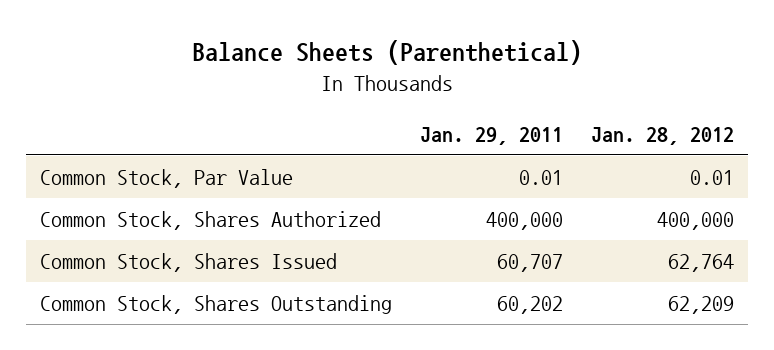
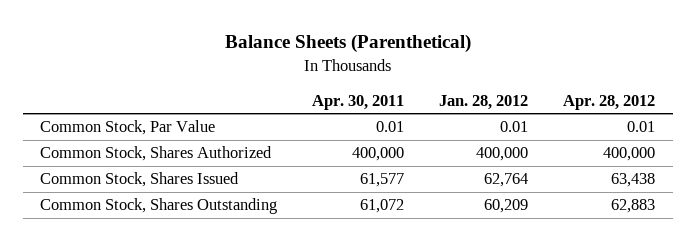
[419,126,563,145] Jan. 29, 2011 -> none
none -> [312,94,405,110] Apr. 30, 2011
none -> [563,94,656,110] Apr. 28, 2012
[667,296,734,315] 62,209 -> [484,199,529,214] 60,209

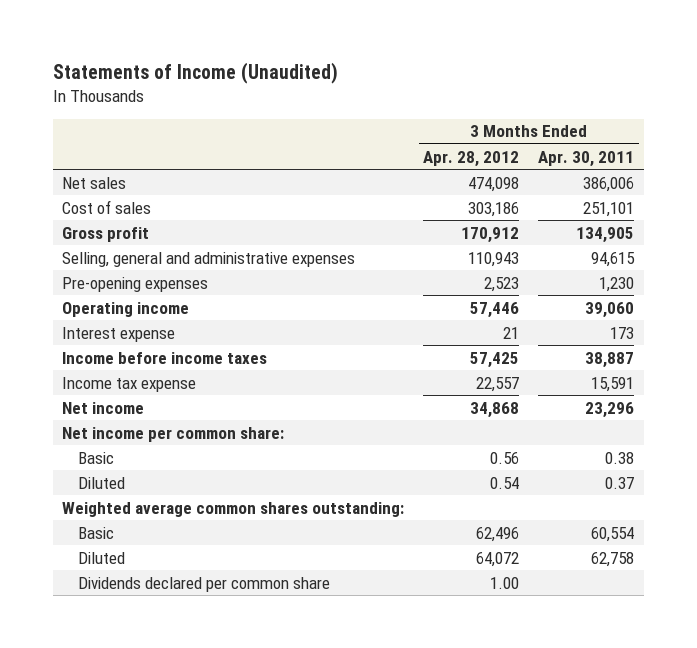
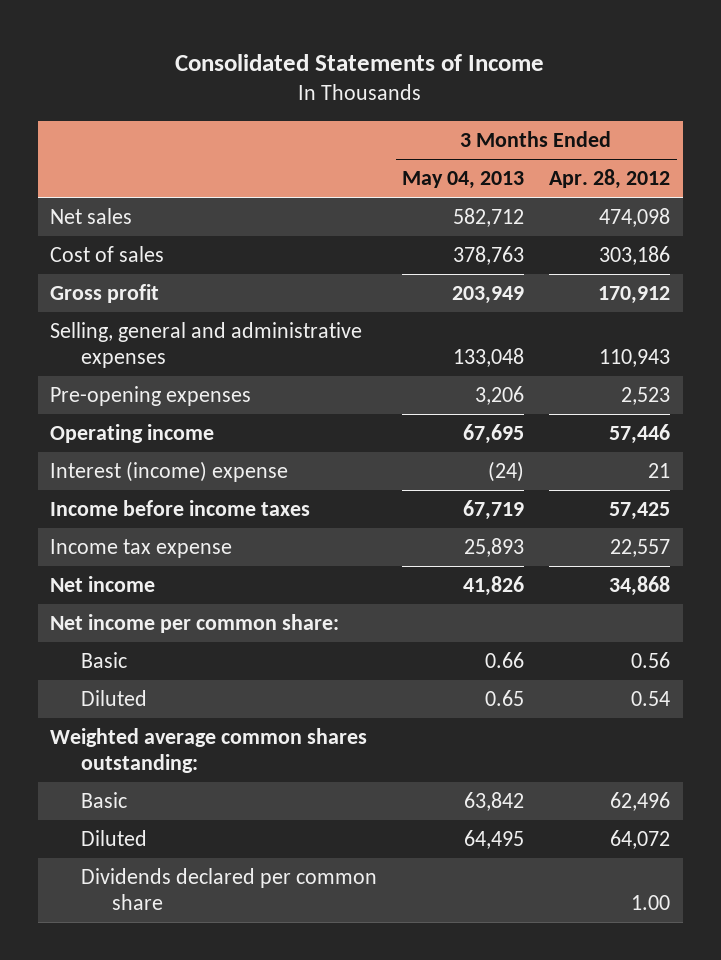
[52,62,338,85] Statements of Income (Unaudited) -> [175,53,545,71] Consolidated Statements of Income
[538,150,635,167] Apr. 30, 2011 -> none
none -> [402,171,525,190] May 04, 2013
[62,326,176,342] Interest expense -> [50,460,289,482] Interest (income) expense

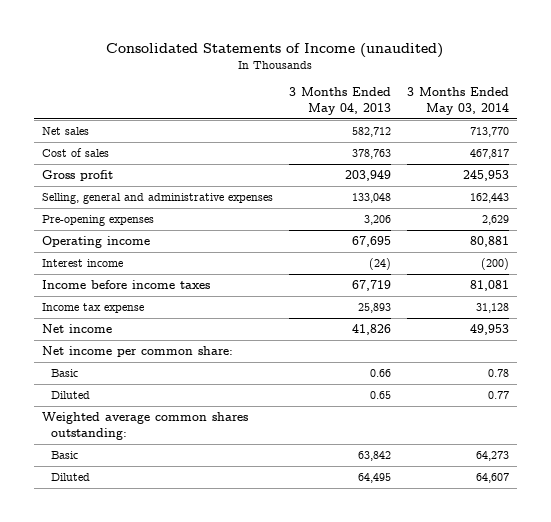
[175,53,545,71] Consolidated Statements of Income -> [106,42,444,58] Consolidated Statements of Income (unaudited)
[549,169,671,190] Apr. 28, 2012 -> none
none -> [406,87,509,116] 3 Months Ended May 03, 2014
[50,460,289,482] Interest (income) expense -> [41,259,123,268] Interest income
[81,867,378,911] Dividends declared per common share -> none

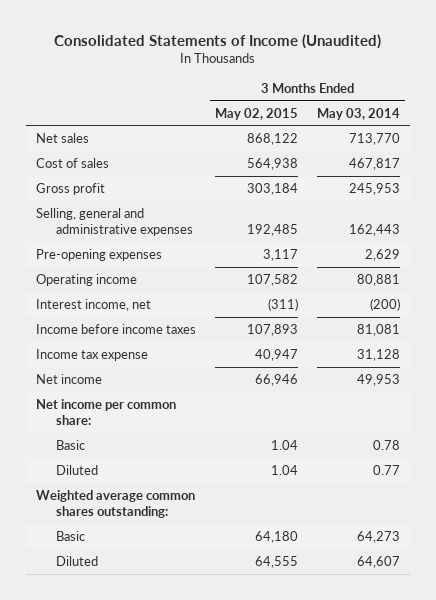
[106,42,444,58] Consolidated Statements of Income (unaudited) -> [53,33,381,49] Consolidated Statements of Income (Unaudited)
[288,87,391,116] 3 Months Ended May 04, 2013 -> none
none -> [214,107,298,120] May 02, 2015
[41,259,123,268] Interest income -> [35,299,151,312] Interest income, net

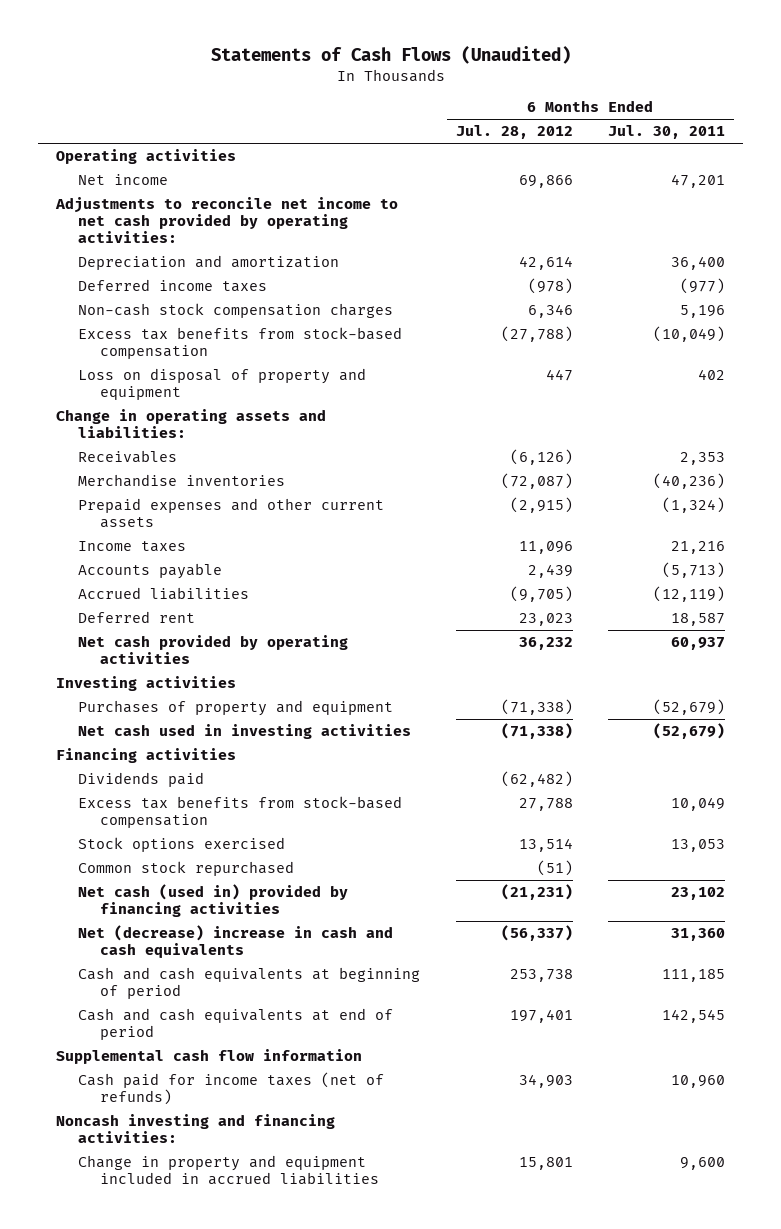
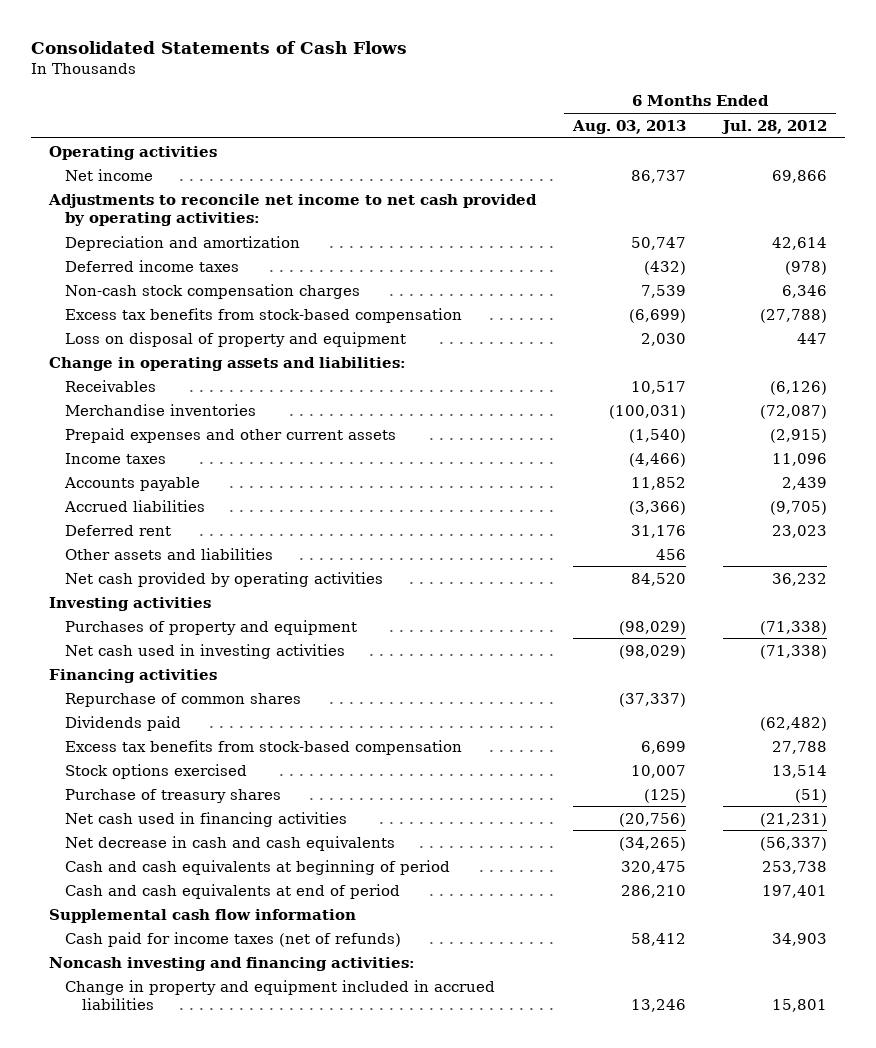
[210,46,571,65] Statements of Cash Flows (Unaudited) -> [30,40,407,54] Consolidated Statements of Cash Flows
[608,125,726,140] Jul. 30, 2011 -> none
none -> [571,119,686,134] Aug. 03, 2013
none -> [65,547,274,560] Other assets and liabilities
none -> [65,692,302,707] Repurchase of common shares
[77,861,294,877] Common stock repurchased -> none
none -> [65,788,282,803] Purchase of treasury shares
[77,884,348,917] Net cash (used in) provided by financing activities -> [65,811,348,827] Net cash used in financing activities
[77,925,393,958] Net (decrease) increase in cash and cash equivalents -> [65,835,396,851] Net decrease in cash and cash equivalents

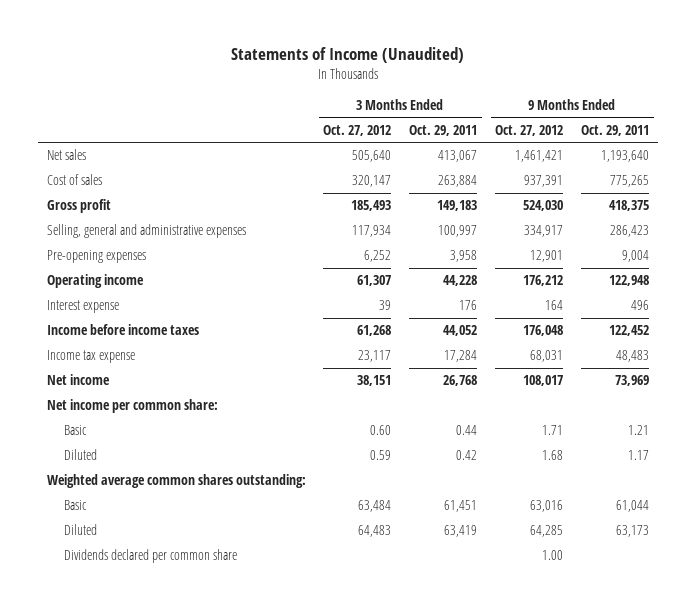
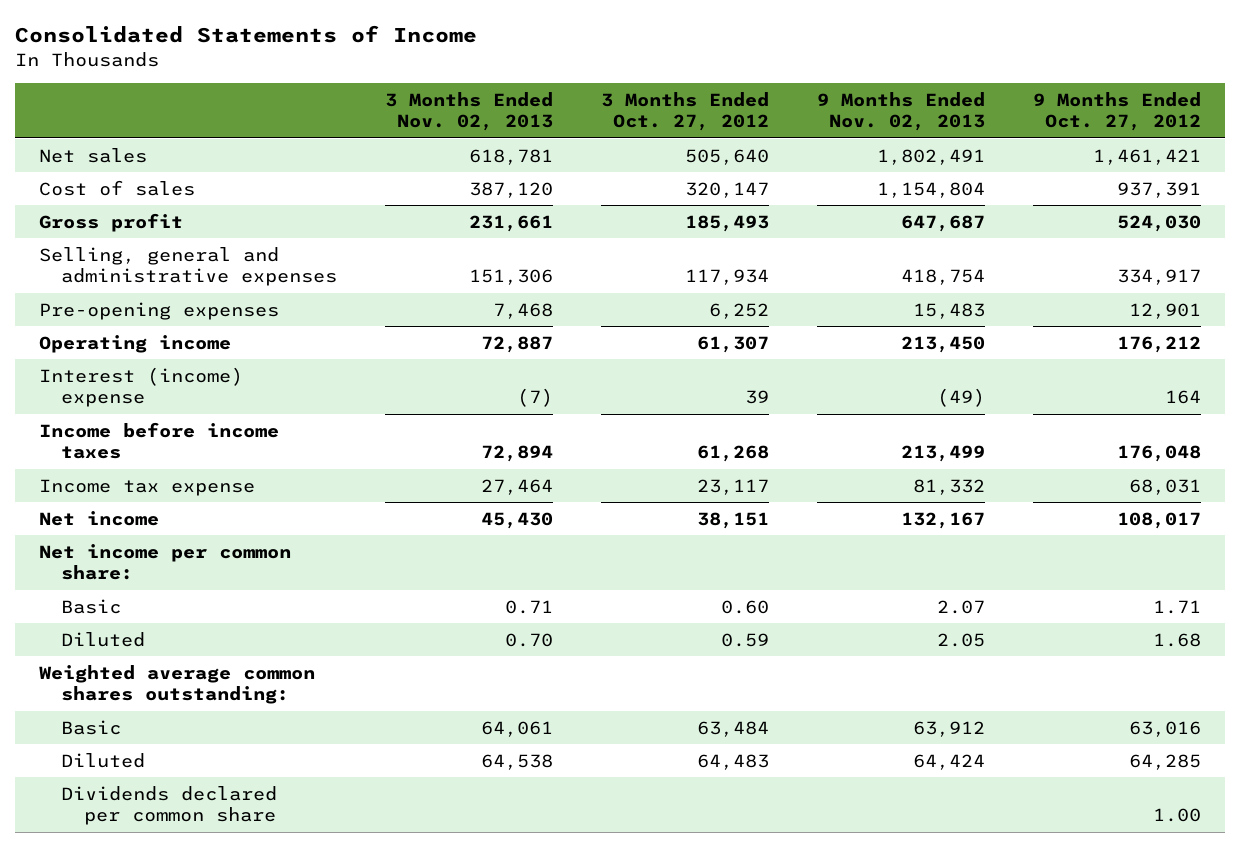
[230,46,464,63] Statements of Income (Unaudited) -> [15,25,478,44] Consolidated Statements of Income
[409,124,478,136] Oct. 29, 2011 -> none
[581,124,650,136] Oct. 29, 2011 -> none
none -> [385,91,554,132] 3 Months Ended Nov. 02, 2013
none -> [816,91,985,132] 9 Months Ended Nov. 02, 2013
[46,300,119,314] Interest expense -> [39,366,244,408] Interest (income) expense

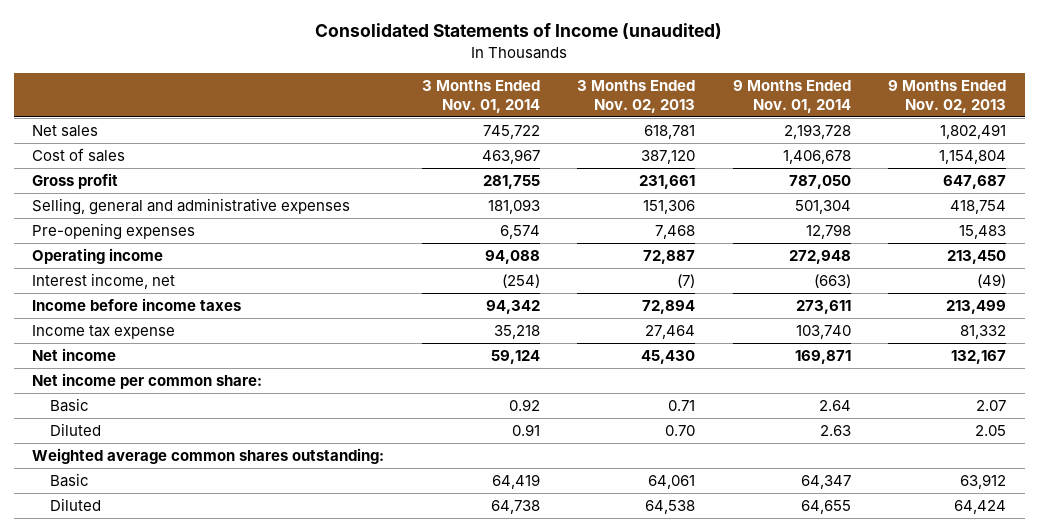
[15,25,478,44] Consolidated Statements of Income -> [315,23,723,40] Consolidated Statements of Income (unaudited)
[600,91,769,132] 3 Months Ended Oct. 27, 2012 -> none
[1032,91,1201,132] 9 Months Ended Oct. 27, 2012 -> none
none -> [421,79,540,113] 3 Months Ended Nov. 01, 2014
none -> [732,79,851,113] 9 Months Ended Nov. 01, 2014
[39,366,244,408] Interest (income) expense -> [32,273,176,290] Interest income, net
[61,785,278,826] Dividends declared per common share -> none

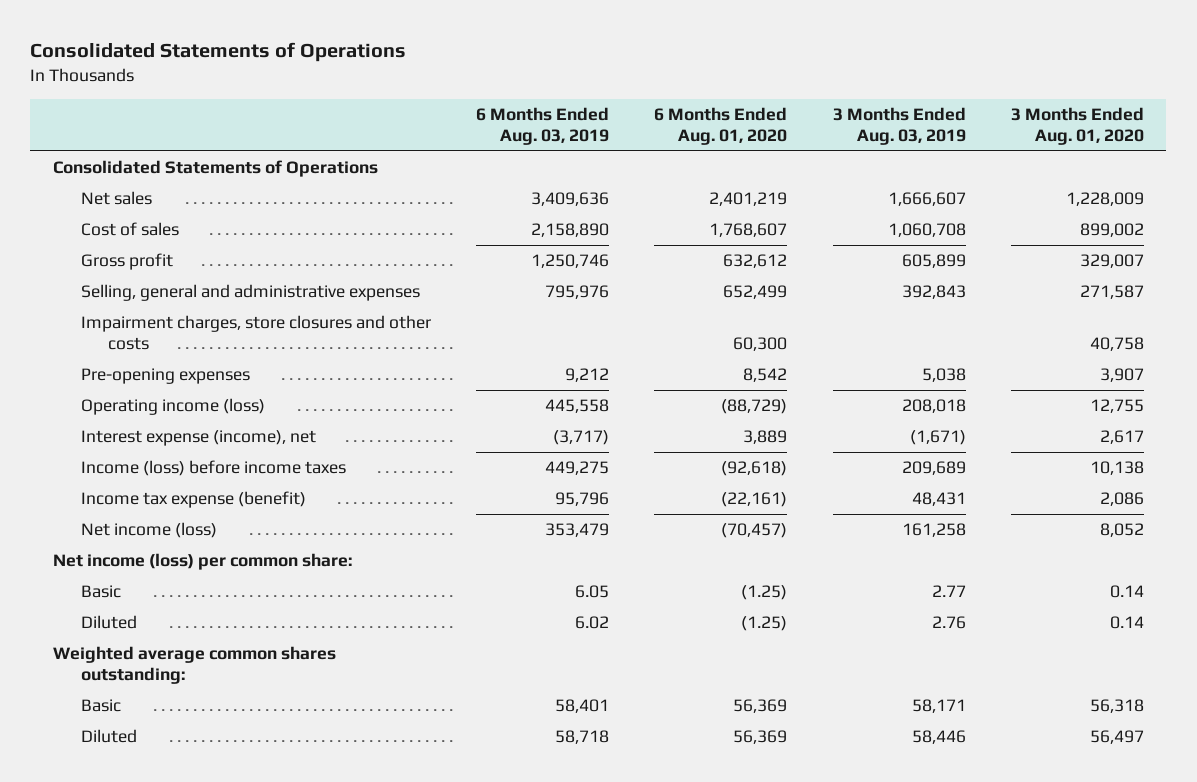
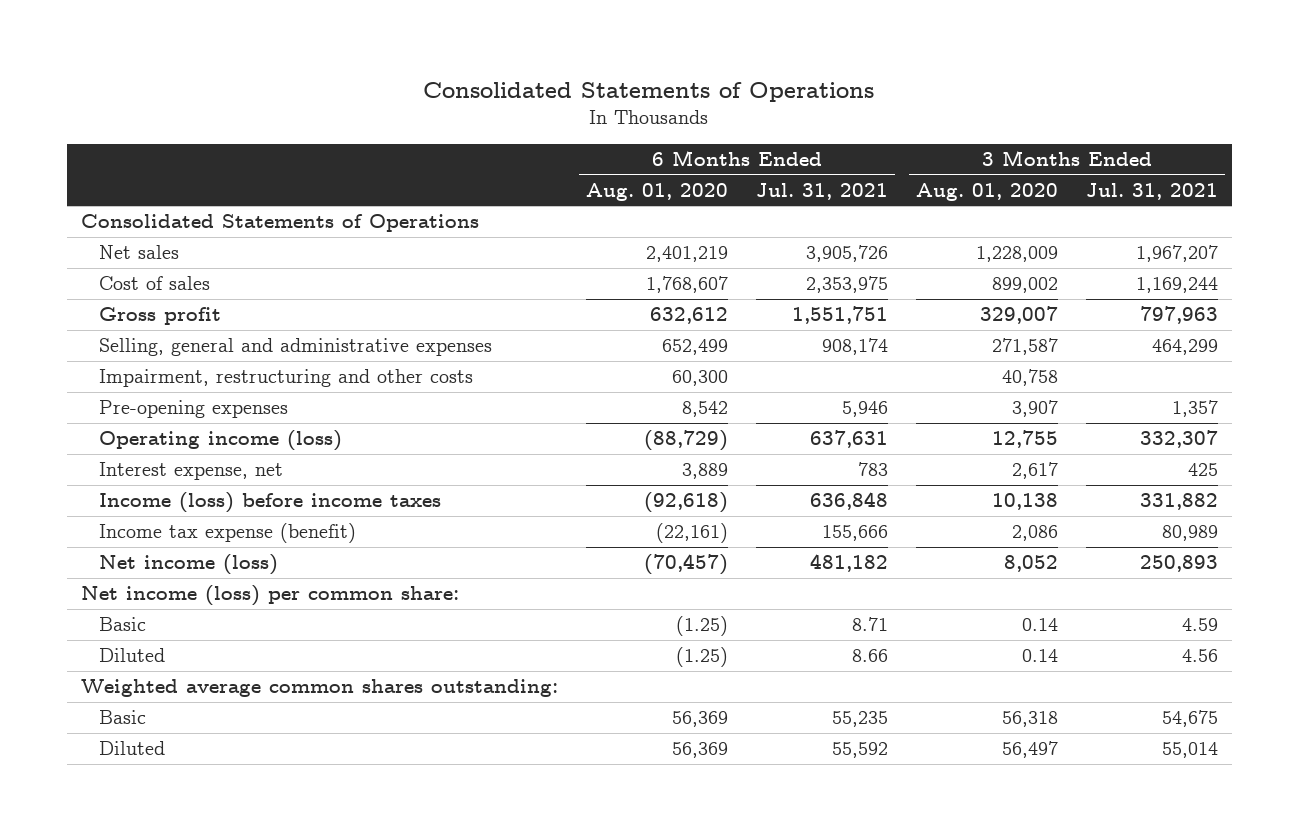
[475,106,609,145] 6 Months Ended Aug. 03, 2019 -> none
[832,106,966,145] 3 Months Ended Aug. 03, 2019 -> none
none -> [755,182,888,200] Jul. 31, 2021
none -> [1085,182,1218,200] Jul. 31, 2021
[80,315,431,351] Impairment charges, store closures and other costs -> [99,369,474,388] Impairment, restructuring and other costs
[80,430,316,447] Interest expense (income), net -> [99,462,284,481] Interest expense, net

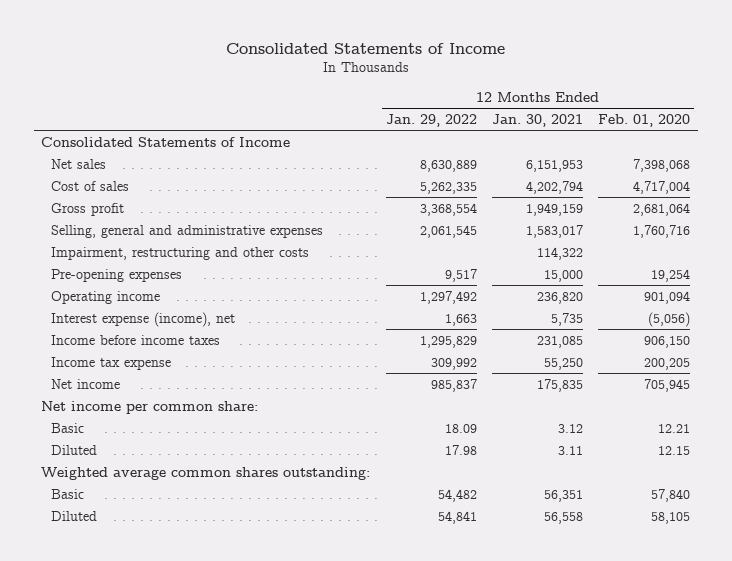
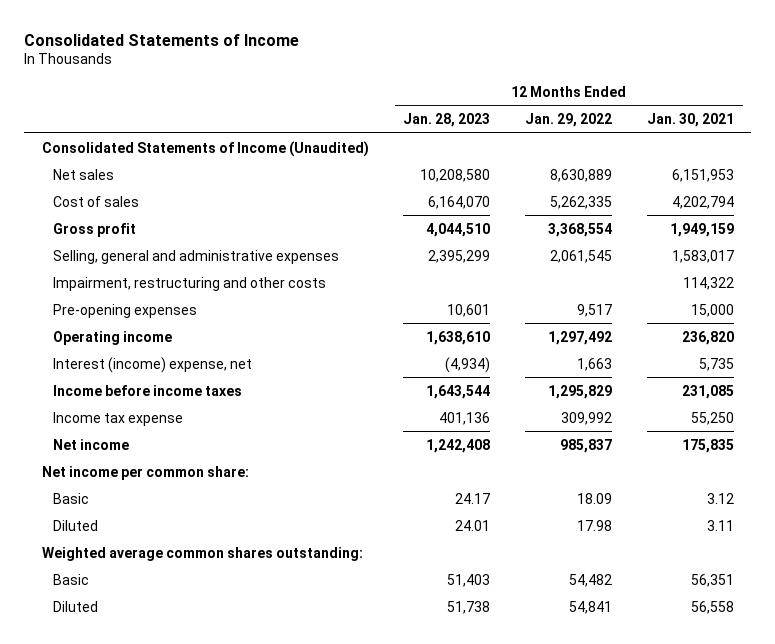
[598,113,691,127] Feb. 01, 2020 -> none
none -> [403,112,491,127] Jan. 28, 2023
[41,136,291,147] Consolidated Statements of Income -> [41,140,369,157] Consolidated Statements of Income (Unaudited)
[51,311,236,327] Interest expense (income), net -> [52,356,252,373] Interest (income) expense, net

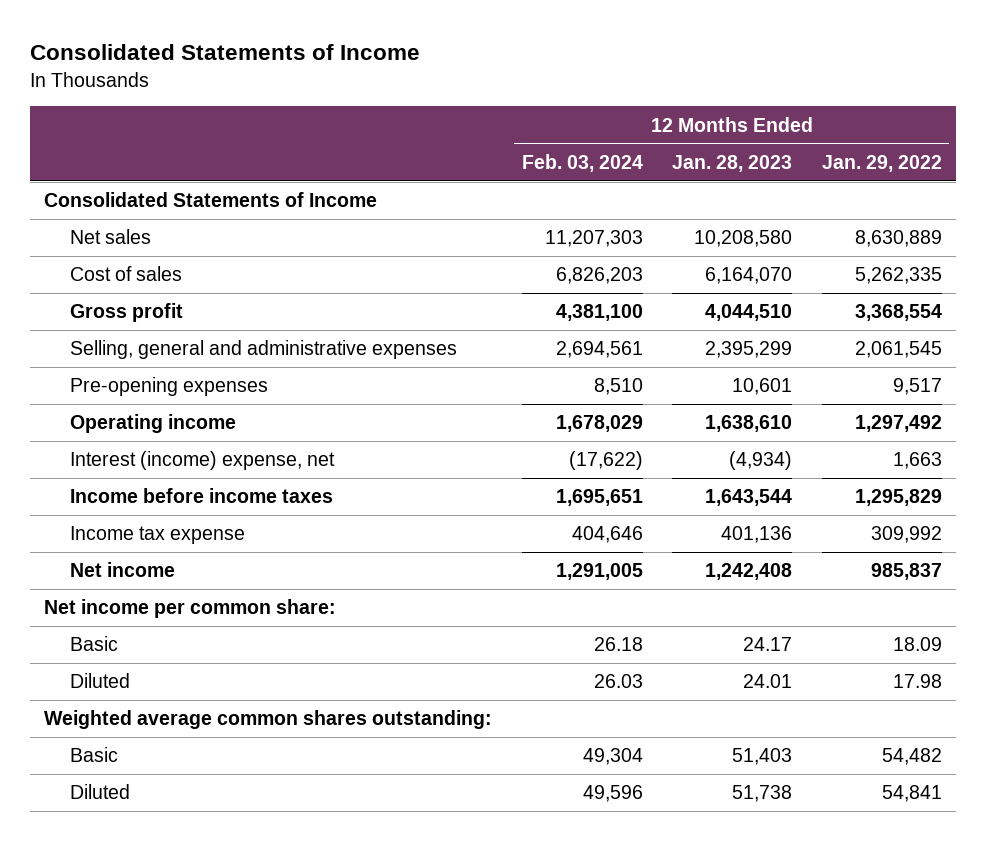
[646,112,734,127] Jan. 30, 2021 -> none
none -> [521,153,643,172] Feb. 03, 2024
[41,140,369,157] Consolidated Statements of Income (Unaudited) -> [44,192,378,208] Consolidated Statements of Income
[52,276,326,291] Impairment, restructuring and other costs -> none

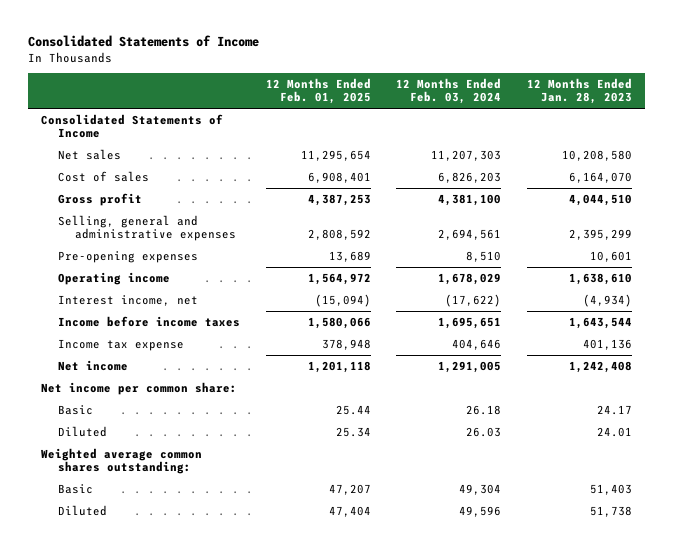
[821,154,942,172] Jan. 29, 2022 -> none
none -> [265,77,371,105] 12 Months Ended Feb. 01, 2025
[70,451,336,471] Interest (income) expense, net -> [57,294,198,306] Interest income, net

